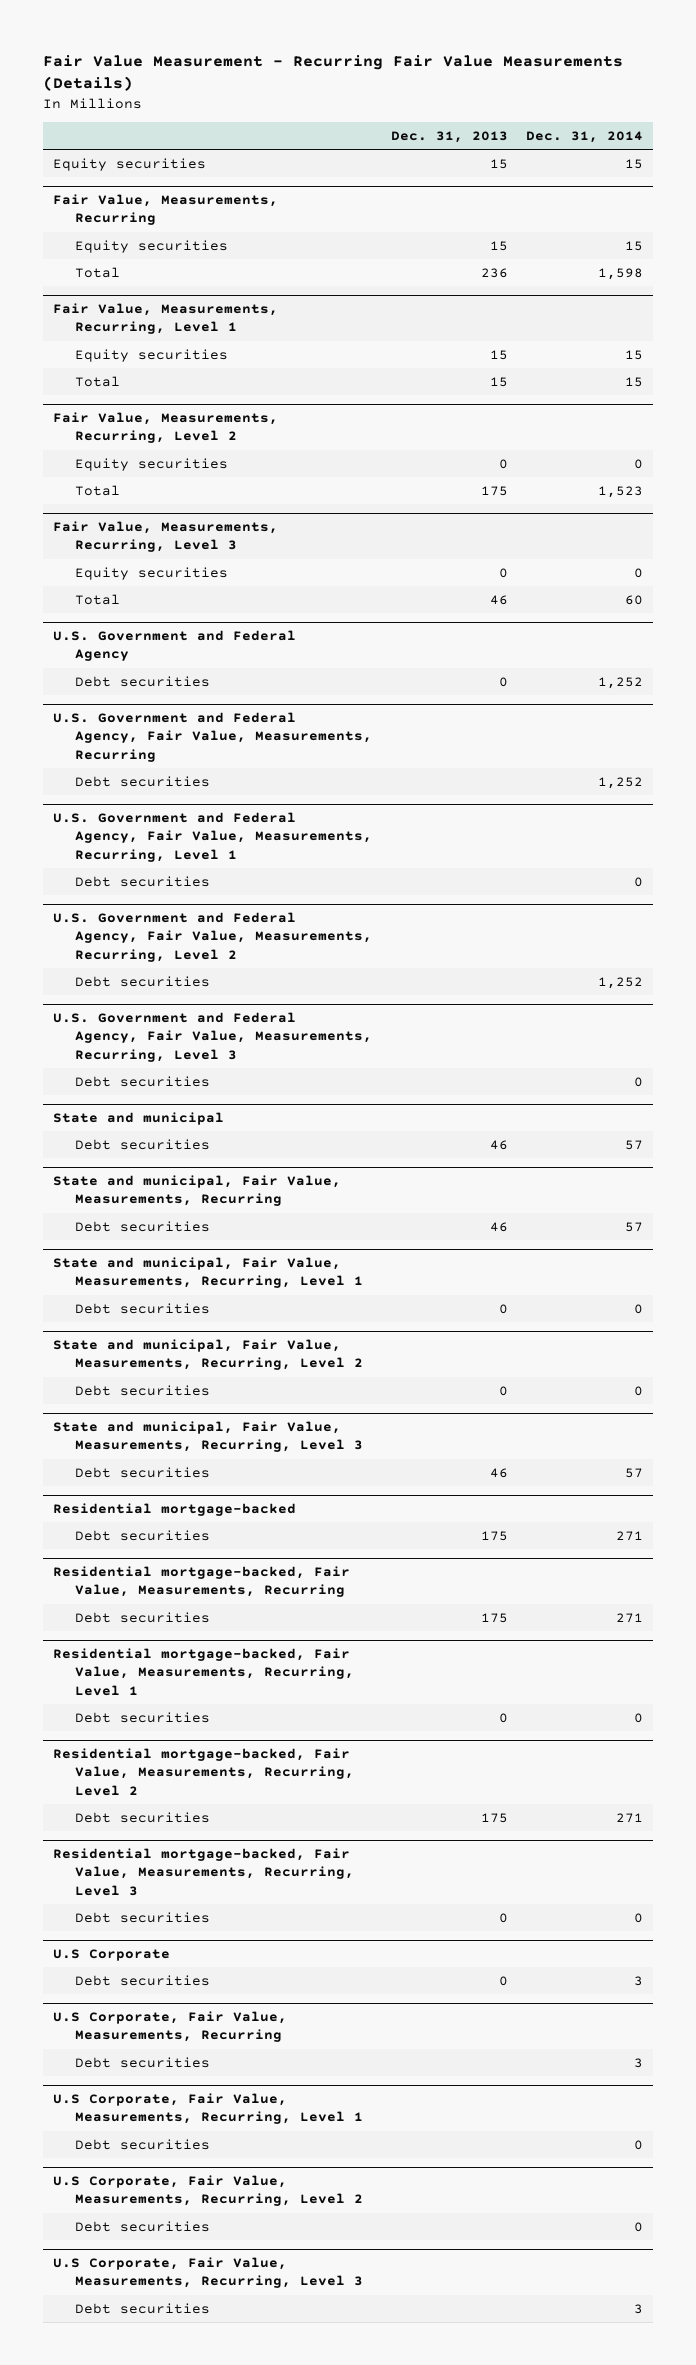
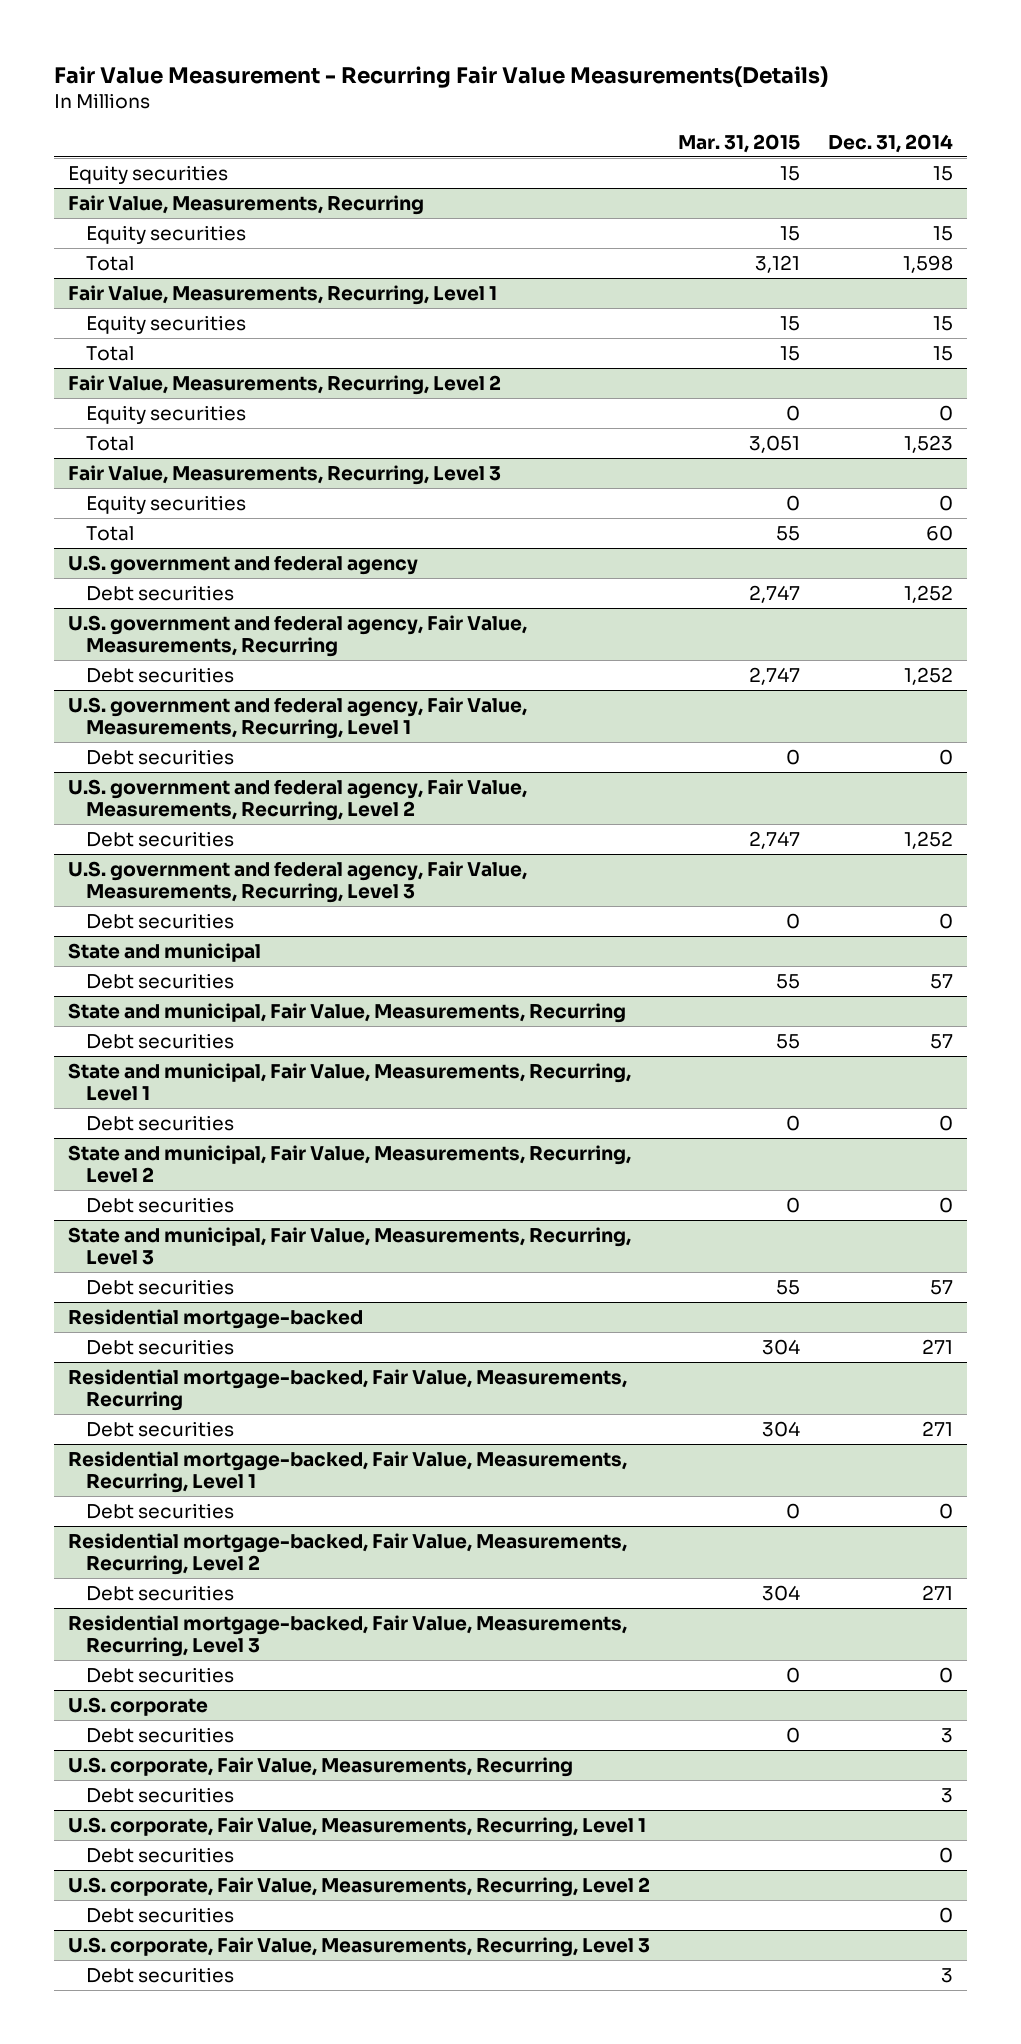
[43,54,624,92] Fair Value Measurement - Recurring Fair Value Measurements (Details) -> [53,65,828,88] Fair Value Measurement - Recurring Fair Value Measurements(Details)
[390,131,508,144] Dec. 31, 2013 -> none
none -> [677,133,800,153] Mar. 31, 2015
[52,629,296,662] U.S. Government and Federal Agency -> [67,554,418,575] U.S. government and federal agency
[52,711,373,762] U.S. Government and Federal Agency, Fair Value, Measurements, Recurring -> [67,614,527,658] U.S. government and federal agency, Fair Value, Measurements, Recurring
[52,811,373,862] U.S. Government and Federal Agency, Fair Value, Measurements, Recurring, Level 1 -> [67,696,527,740] U.S. government and federal agency, Fair Value, Measurements, Recurring, Level 1
[52,911,373,962] U.S. Government and Federal Agency, Fair Value, Measurements, Recurring, Level 2 -> [67,778,527,822] U.S. government and federal agency, Fair Value, Measurements, Recurring, Level 2
[52,1011,373,1062] U.S. Government and Federal Agency, Fair Value, Measurements, Recurring, Level 3 -> [67,860,527,904] U.S. government and federal agency, Fair Value, Measurements, Recurring, Level 3
[52,1948,170,1961] U.S Corporate -> [67,1696,208,1716] U.S. corporate
[52,2010,287,2043] U.S Corporate, Fair Value, Measurements, Recurring -> [67,1756,573,1777] U.S. corporate, Fair Value, Measurements, Recurring
[52,2092,364,2125] U.S Corporate, Fair Value, Measurements, Recurring, Level 1 -> [67,1816,646,1837] U.S. corporate, Fair Value, Measurements, Recurring, Level 1
[52,2174,364,2207] U.S Corporate, Fair Value, Measurements, Recurring, Level 2 -> [67,1876,650,1897] U.S. corporate, Fair Value, Measurements, Recurring, Level 2
[52,2256,364,2289] U.S Corporate, Fair Value, Measurements, Recurring, Level 3 -> [67,1936,650,1957] U.S. corporate, Fair Value, Measurements, Recurring, Level 3

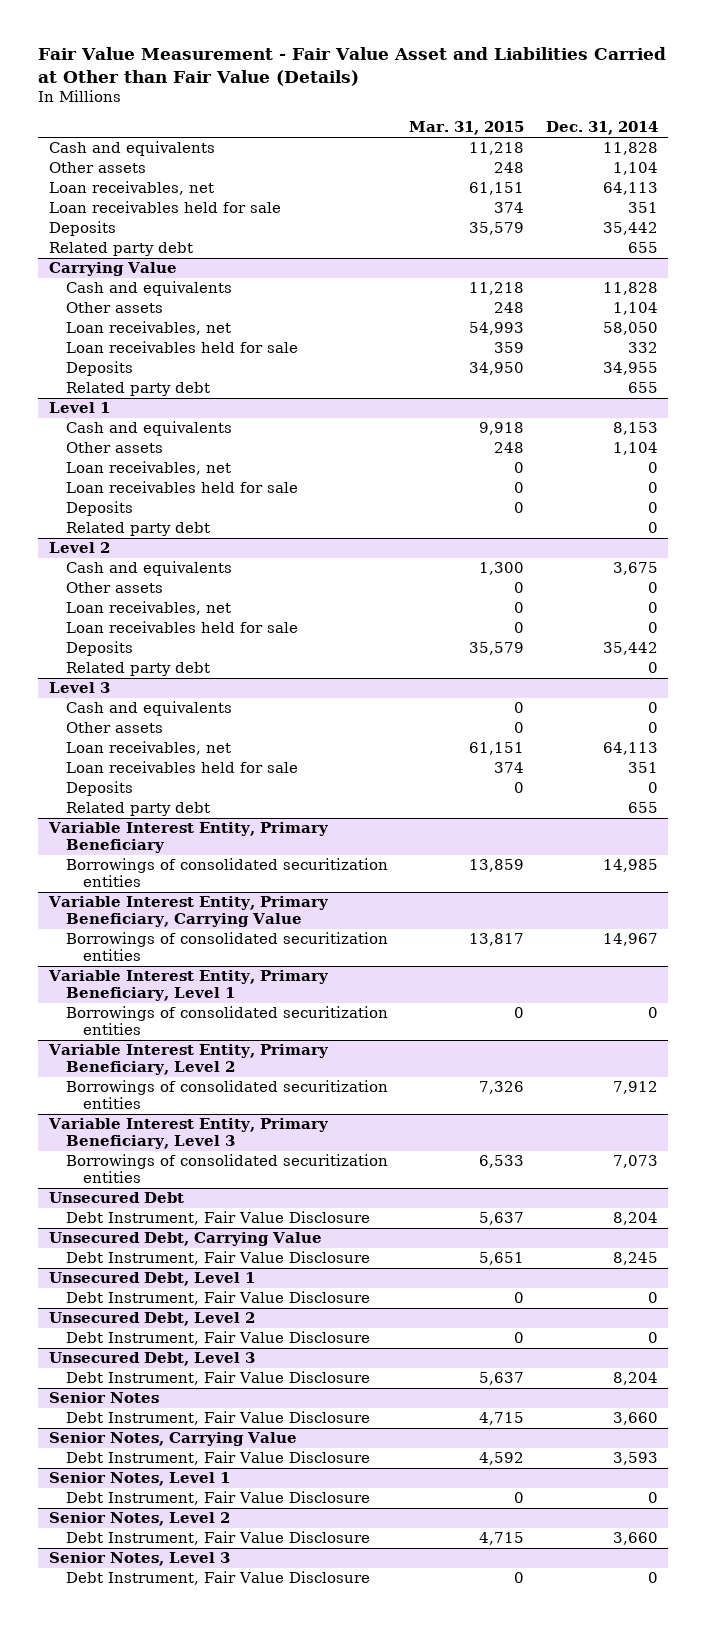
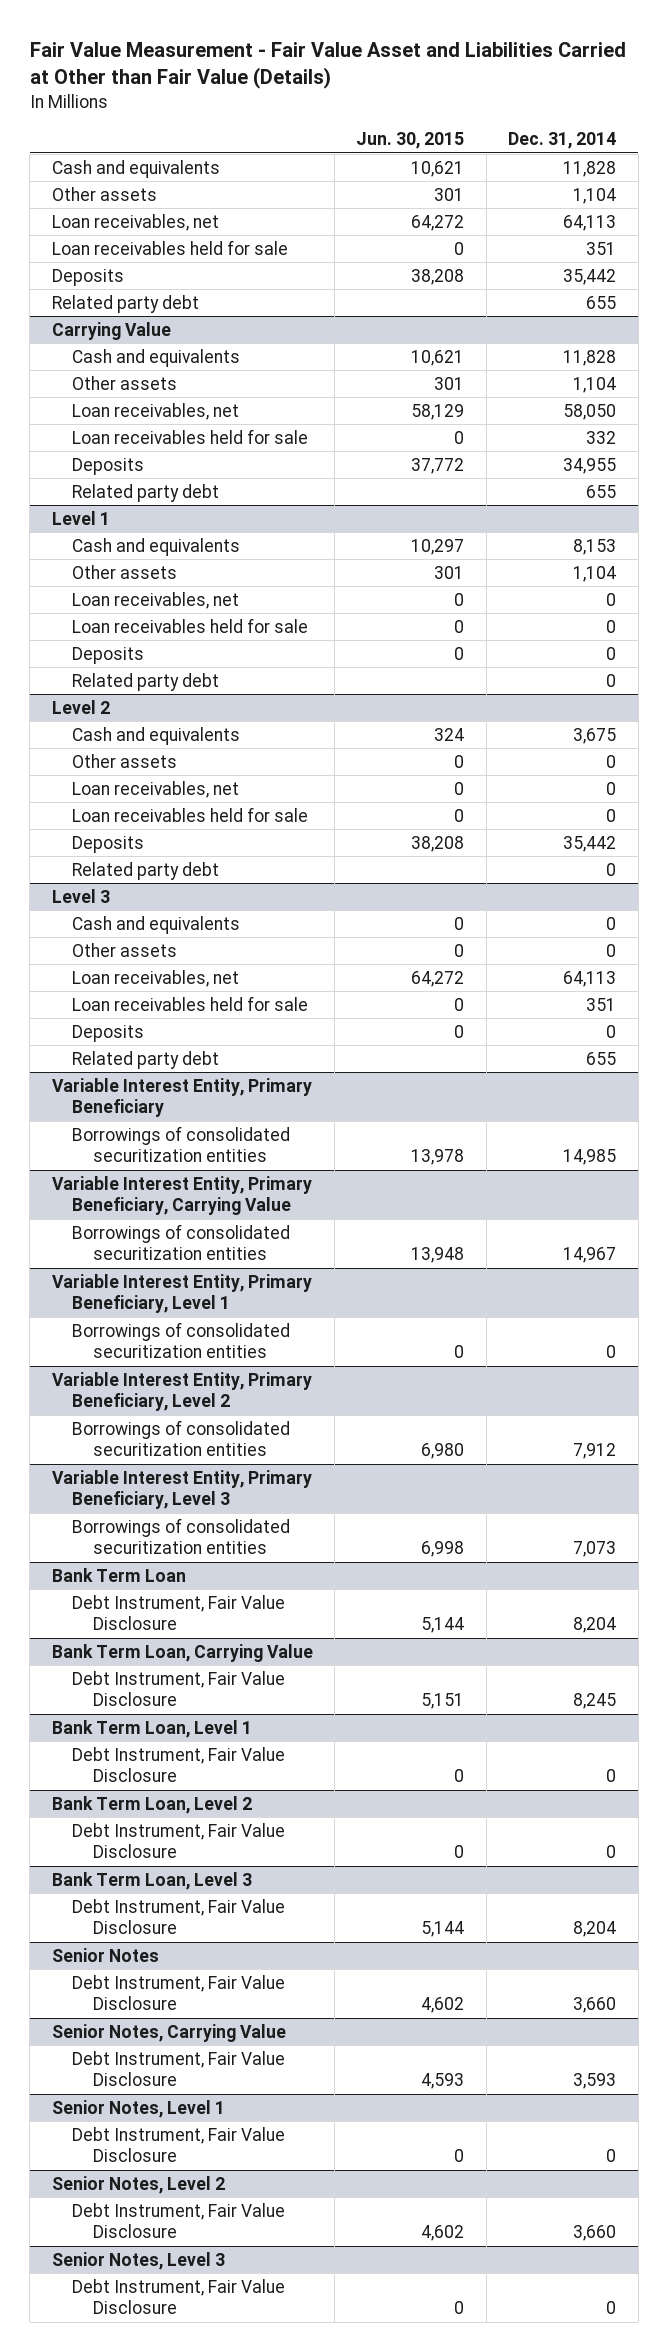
[409,121,525,136] Mar. 31, 2015 -> none
none -> [356,132,465,150] Jun. 30, 2015
[48,1192,184,1204] Unsecured Debt -> [51,1567,186,1582] Bank Term Loan
[48,1232,322,1247] Unsecured Debt, Carrying Value -> none
none -> [51,1643,313,1662] Bank Term Loan, Carrying Value
[48,1272,255,1287] Unsecured Debt, Level 1 -> none
none -> [51,1719,252,1738] Bank Term Loan, Level 1
[48,1312,255,1327] Unsecured Debt, Level 2 -> none
none -> [51,1795,252,1814] Bank Term Loan, Level 2
[48,1352,255,1367] Unsecured Debt, Level 3 -> none
none -> [51,1871,252,1890] Bank Term Loan, Level 3

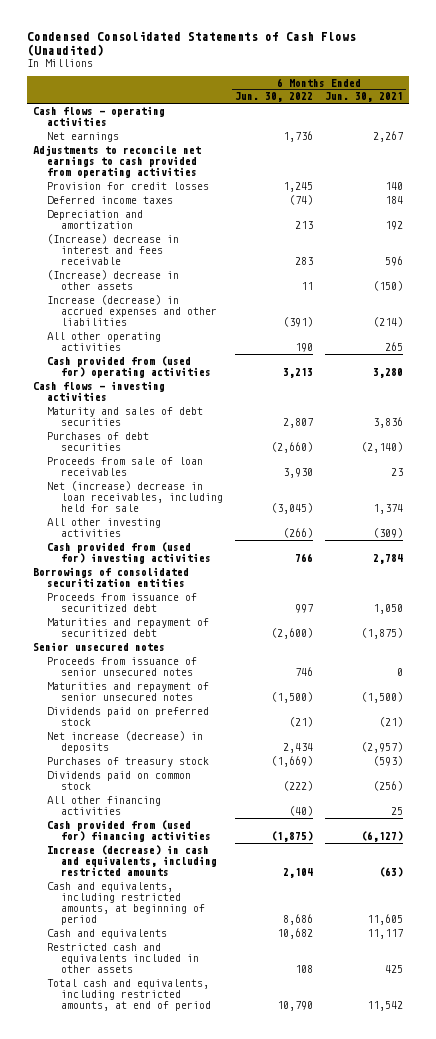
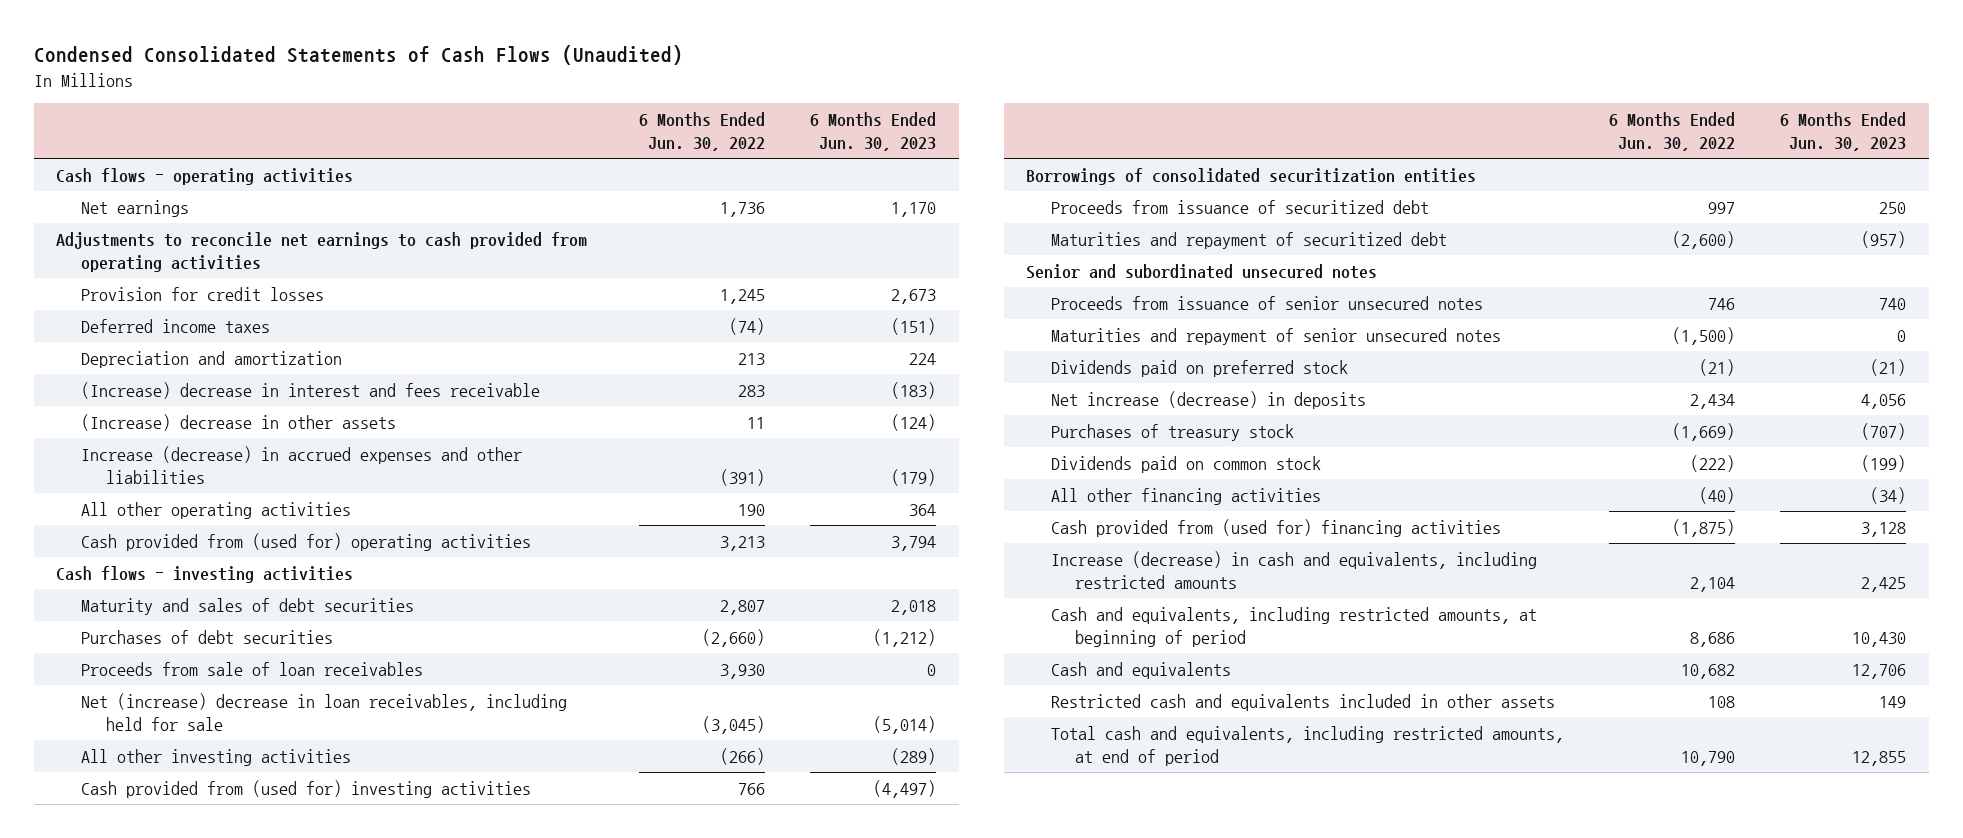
[324,92,403,103] Jun. 30, 2021 -> none
none -> [810,112,937,152] 6 Months Ended Jun. 30, 2023
[33,641,166,651] Senior unsecured notes -> [1026,263,1378,279] Senior and subordinated unsecured notes

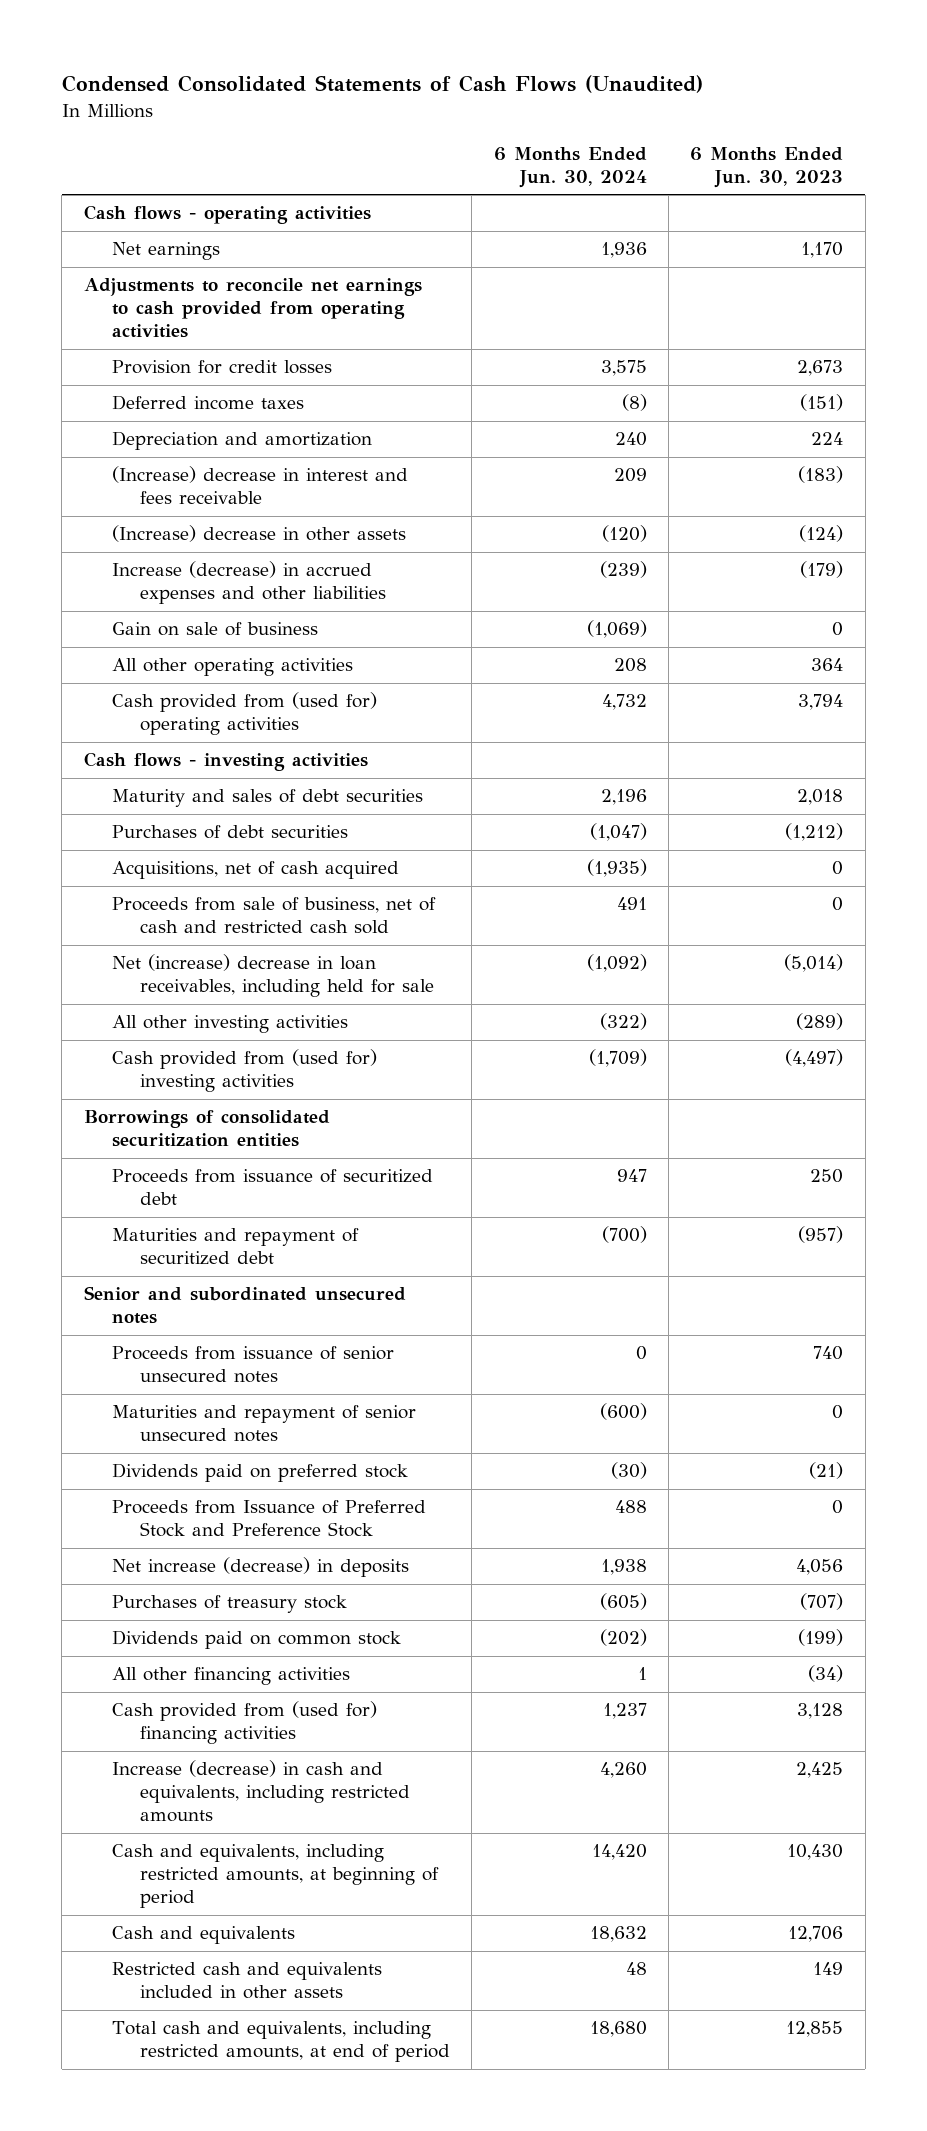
[639,112,766,152] 6 Months Ended Jun. 30, 2022 -> none
none -> [493,146,647,188] 6 Months Ended Jun. 30, 2024
none -> [111,622,318,637] Gain on sale of business
[80,661,423,676] Proceeds from sale of loan receivables -> none
none -> [111,861,399,880] Acquisitions, net of cash acquired
none -> [111,897,436,935] Proceeds from sale of business, net of cash and restricted cash sold
none -> [111,1500,426,1538] Proceeds from Issuance of Preferred Stock and Preference Stock

